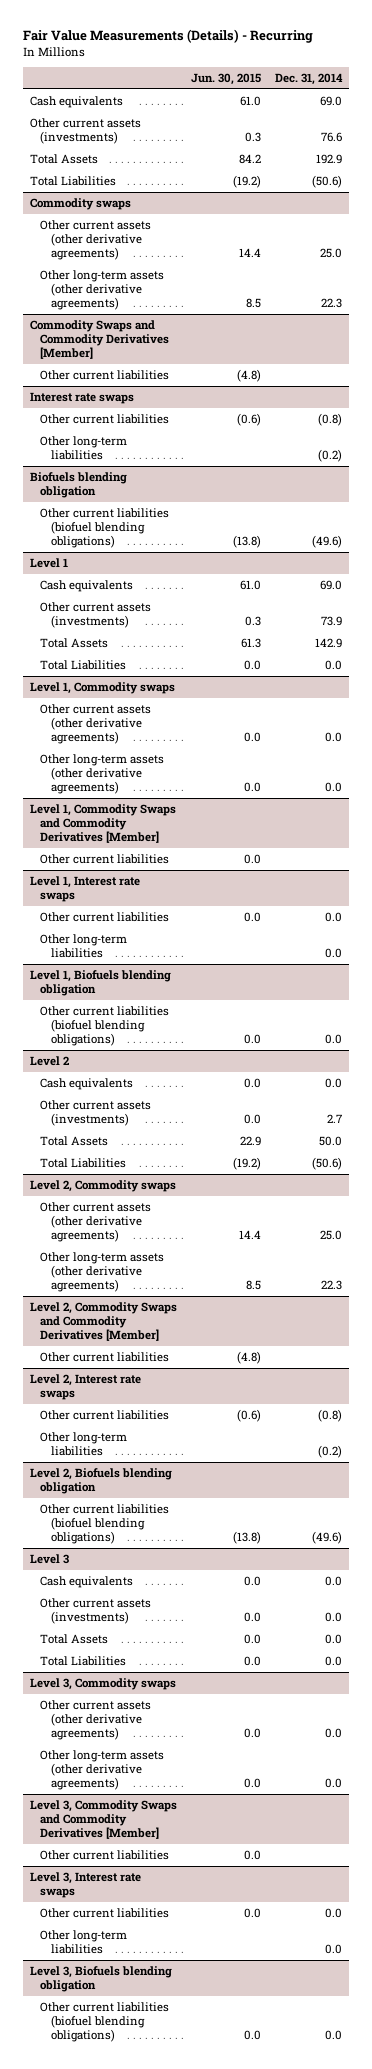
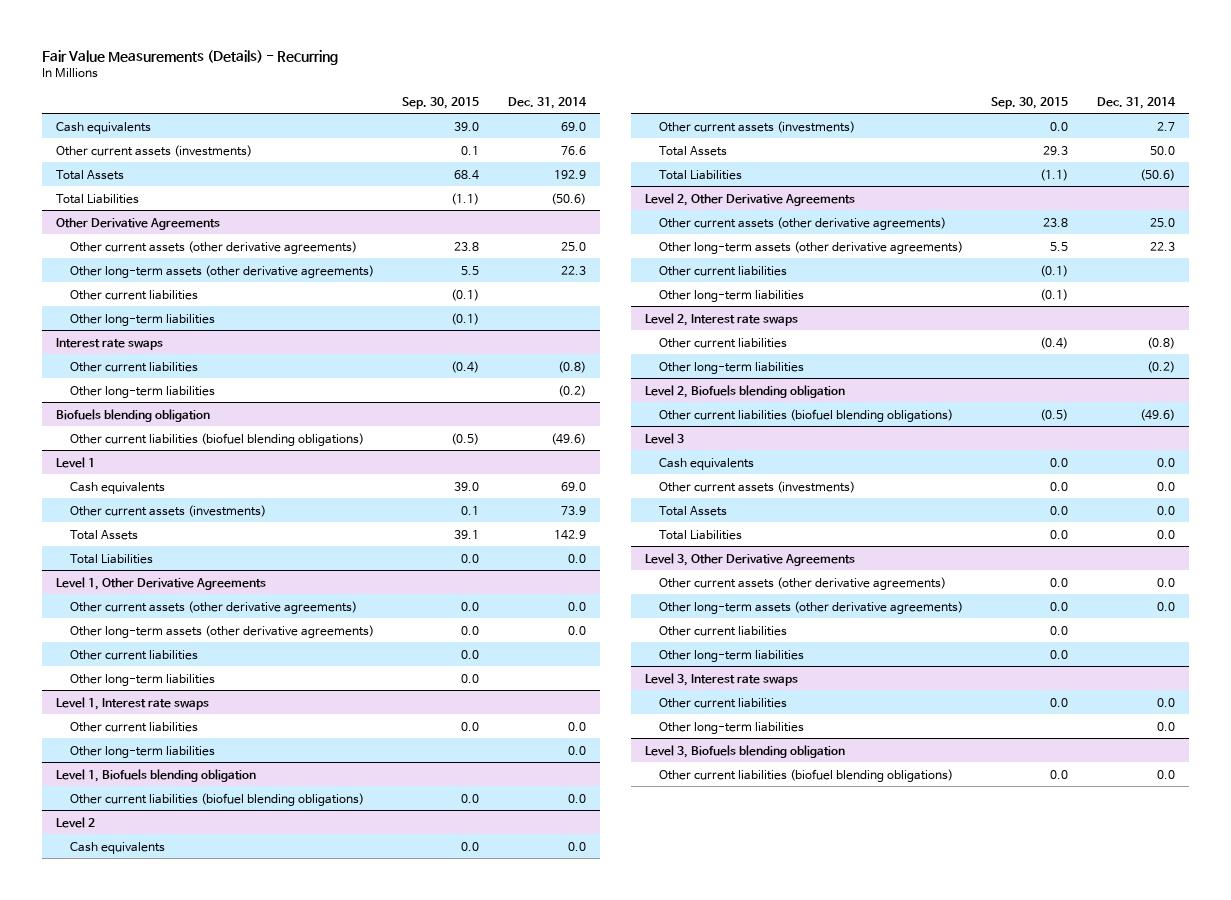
[190,72,261,85] Jun. 30, 2015 -> none
none -> [402,96,480,109] Sep. 30, 2015
[29,197,131,210] Commodity swaps -> [56,217,221,230] Other Derivative Agreements
[29,319,170,360] Commodity Swaps and Commodity Derivatives [Member] -> none
none -> [69,313,215,326] Other long-term liabilities
[29,681,175,694] Level 1, Commodity swaps -> none
none -> [56,576,267,590] Level 1, Other Derivative Agreements
[29,803,176,844] Level 1, Commodity Swaps and Commodity Derivatives [Member] -> none
none -> [69,673,215,686] Other long-term liabilities
[29,1179,176,1192] Level 2, Commodity swaps -> none
none -> [644,192,855,206] Level 2, Other Derivative Agreements
[29,1301,177,1342] Level 2, Commodity Swaps and Commodity Derivatives [Member] -> none
none -> [658,289,804,302] Other long-term liabilities
[29,1677,176,1690] Level 3, Commodity swaps -> none
none -> [644,552,855,566] Level 3, Other Derivative Agreements
[29,1799,177,1840] Level 3, Commodity Swaps and Commodity Derivatives [Member] -> none
none -> [658,649,804,662] Other long-term liabilities

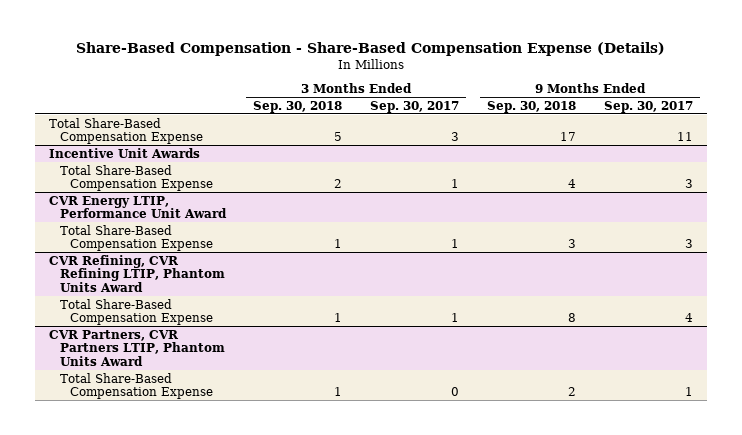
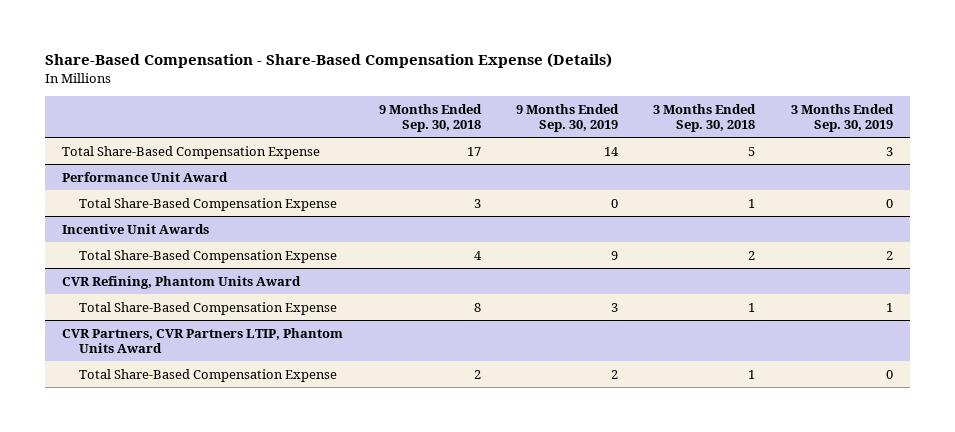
[370,100,460,113] Sep. 30, 2017 -> none
[604,100,694,113] Sep. 30, 2017 -> none
none -> [515,103,619,132] 9 Months Ended Sep. 30, 2019
none -> [790,103,894,132] 3 Months Ended Sep. 30, 2019
none -> [62,171,229,182] Performance Unit Award
none -> [79,197,338,211] Total Share-Based Compensation Expense
[49,195,227,219] CVR Energy LTIP, Performance Unit Award -> none
[59,224,213,252] Total Share-Based Compensation Expense -> none
[49,254,225,292] CVR Refining, CVR Refining LTIP, Phantom Units Award -> [62,275,302,289] CVR Refining, Phantom Units Award

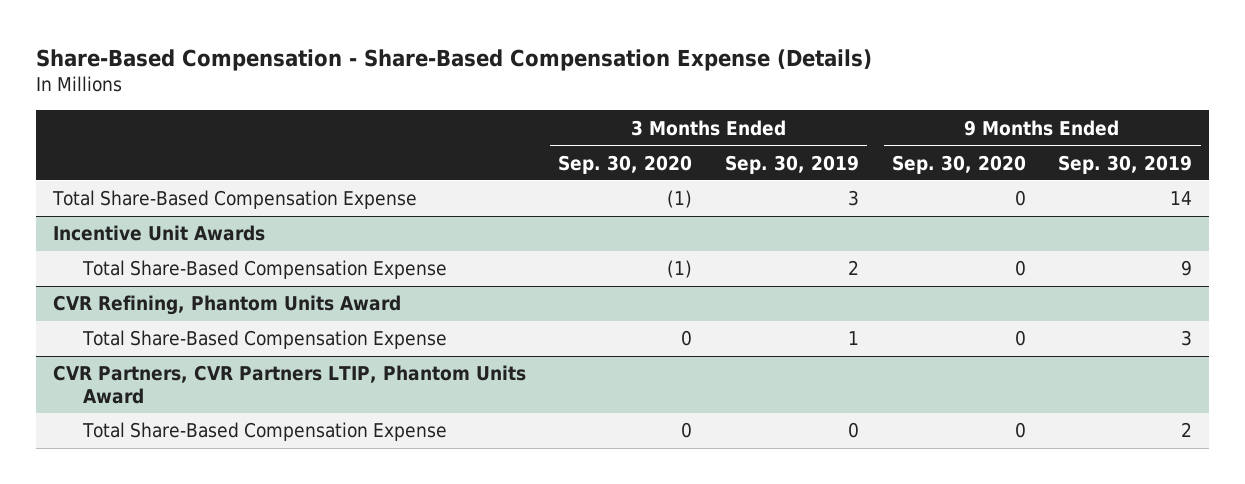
[378,103,482,132] 9 Months Ended Sep. 30, 2018 -> none
[653,103,757,132] 3 Months Ended Sep. 30, 2018 -> none
none -> [558,154,693,174] Sep. 30, 2020
none -> [891,154,1026,174] Sep. 30, 2020
[62,171,229,182] Performance Unit Award -> none
[79,197,338,211] Total Share-Based Compensation Expense -> none

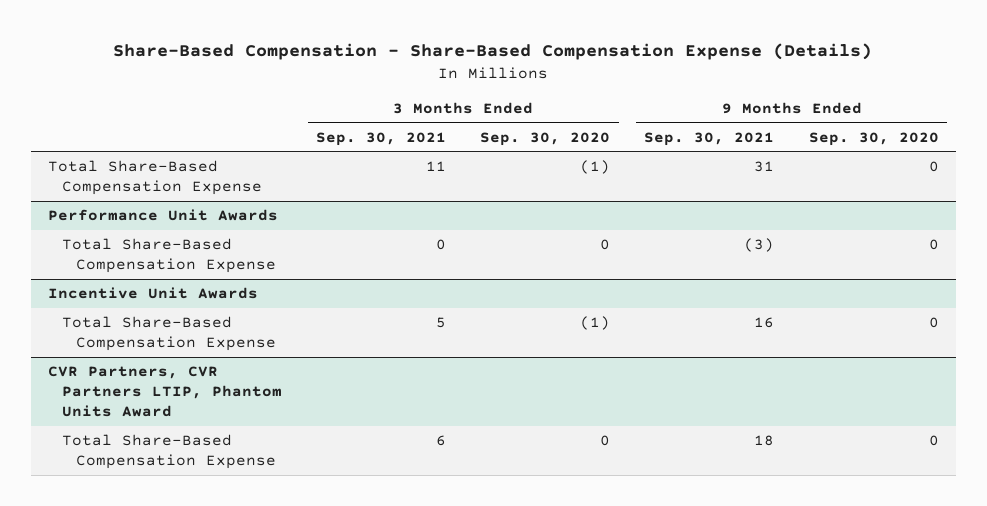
[725,154,860,174] Sep. 30, 2019 -> none
[1058,154,1193,174] Sep. 30, 2019 -> none
none -> [316,131,447,146] Sep. 30, 2021
none -> [644,131,775,146] Sep. 30, 2021
none -> [47,209,278,222] Performance Unit Awards
none -> [61,238,276,274] Total Share-Based Compensation Expense
[52,295,401,316] CVR Refining, Phantom Units Award -> none
[81,330,447,350] Total Share-Based Compensation Expense -> none

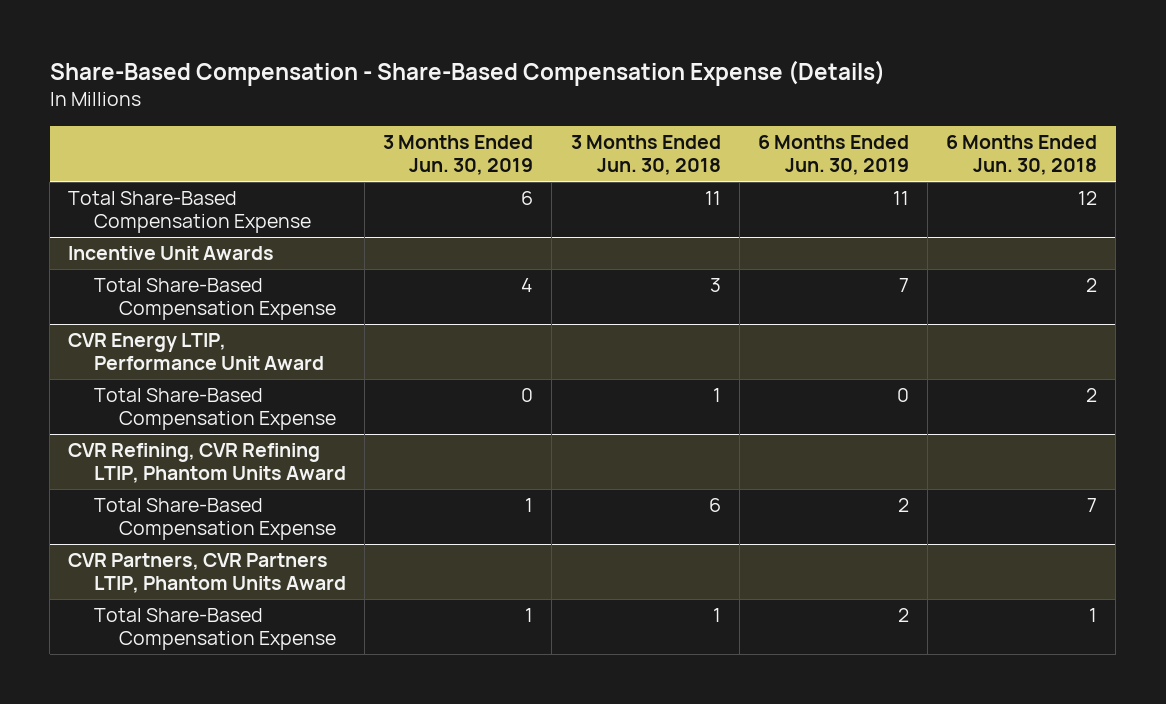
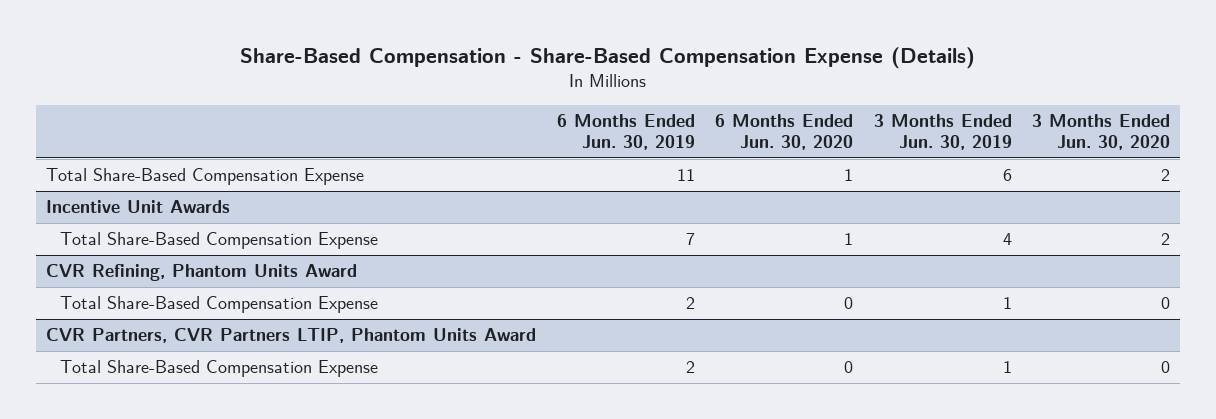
[570,134,721,175] 3 Months Ended Jun. 30, 2018 -> none
[946,134,1098,175] 6 Months Ended Jun. 30, 2018 -> none
none -> [715,113,854,150] 6 Months Ended Jun. 30, 2020
none -> [1032,113,1171,150] 3 Months Ended Jun. 30, 2020
[68,333,324,371] CVR Energy LTIP, Performance Unit Award -> none
[93,388,337,431] Total Share-Based Compensation Expense -> none
[68,443,346,484] CVR Refining, CVR Refining LTIP, Phantom Units Award -> [46,264,358,282] CVR Refining, Phantom Units Award

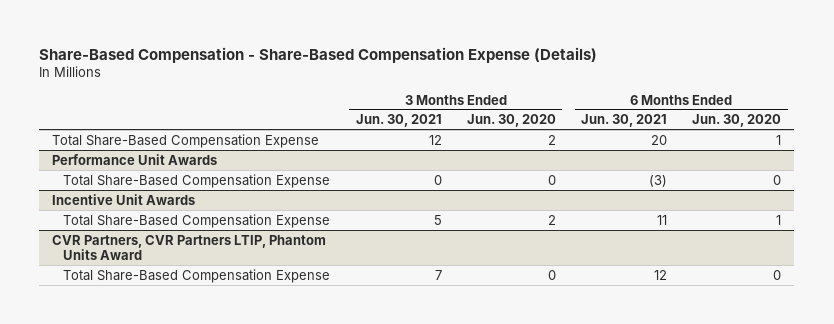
[556,113,695,150] 6 Months Ended Jun. 30, 2019 -> none
[873,113,1012,150] 3 Months Ended Jun. 30, 2019 -> none
none -> [355,114,442,128] Jun. 30, 2021
none -> [581,114,668,128] Jun. 30, 2021
none -> [52,153,218,165] Performance Unit Awards
none -> [63,173,331,188] Total Share-Based Compensation Expense
[46,264,358,282] CVR Refining, Phantom Units Award -> none
[59,296,378,314] Total Share-Based Compensation Expense -> none

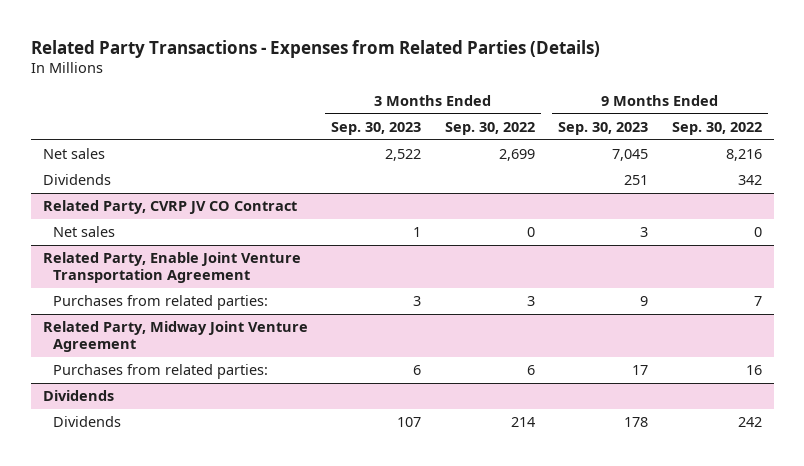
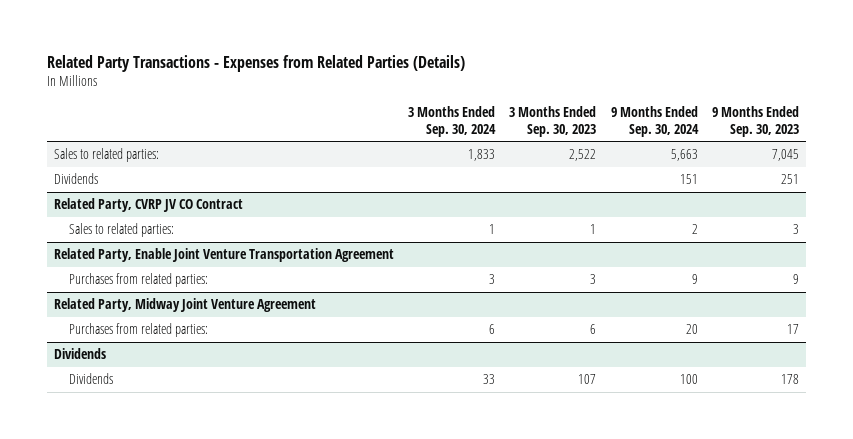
[444,122,535,136] Sep. 30, 2022 -> none
[671,122,762,136] Sep. 30, 2022 -> none
none -> [408,105,497,137] 3 Months Ended Sep. 30, 2024
none -> [610,105,699,137] 9 Months Ended Sep. 30, 2024
[42,148,105,160] Net sales -> [53,148,159,163] Sales to related parties:
[53,226,116,238] Net sales -> [69,223,175,238] Sales to related parties:

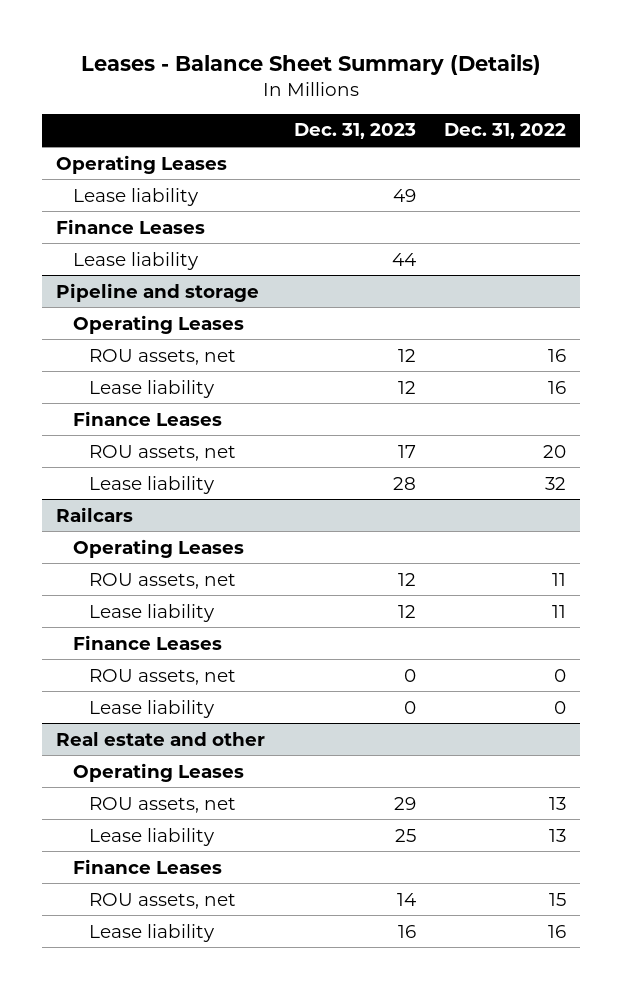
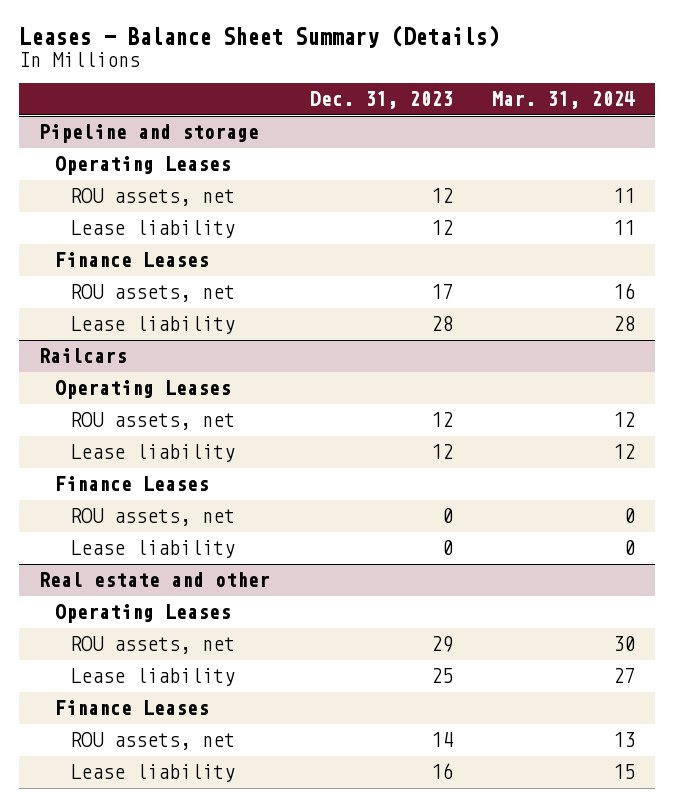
[444,123,567,140] Dec. 31, 2022 -> none
none -> [492,91,636,110] Mar. 31, 2024
[56,154,228,174] Operating Leases -> none
[72,187,198,206] Lease liability -> none
[56,218,206,234] Finance Leases -> none
[72,251,198,270] Lease liability -> none

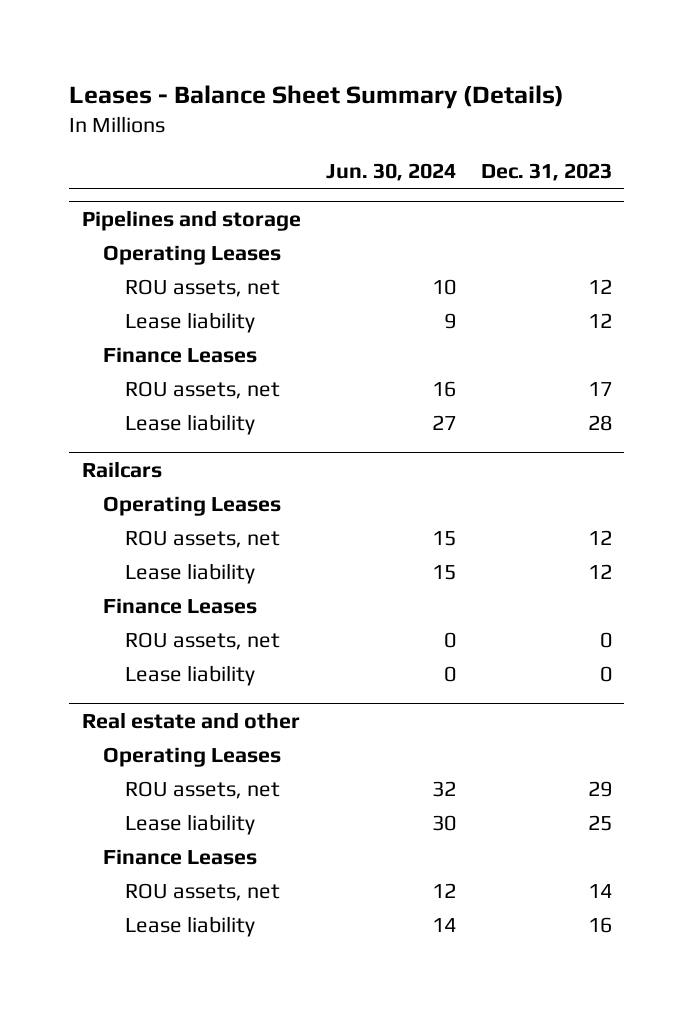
[492,91,636,110] Mar. 31, 2024 -> none
none -> [325,162,456,181] Jun. 30, 2024
[39,124,260,144] Pipeline and storage -> [81,210,301,232] Pipelines and storage

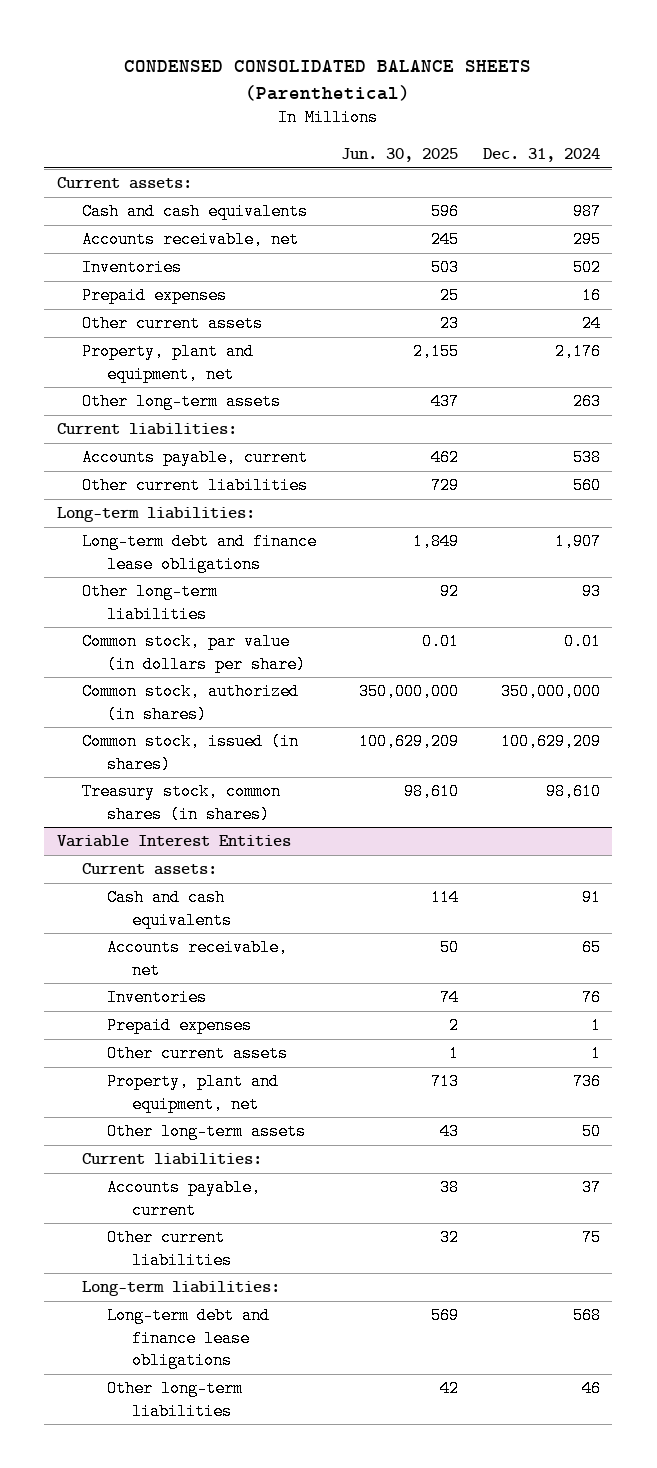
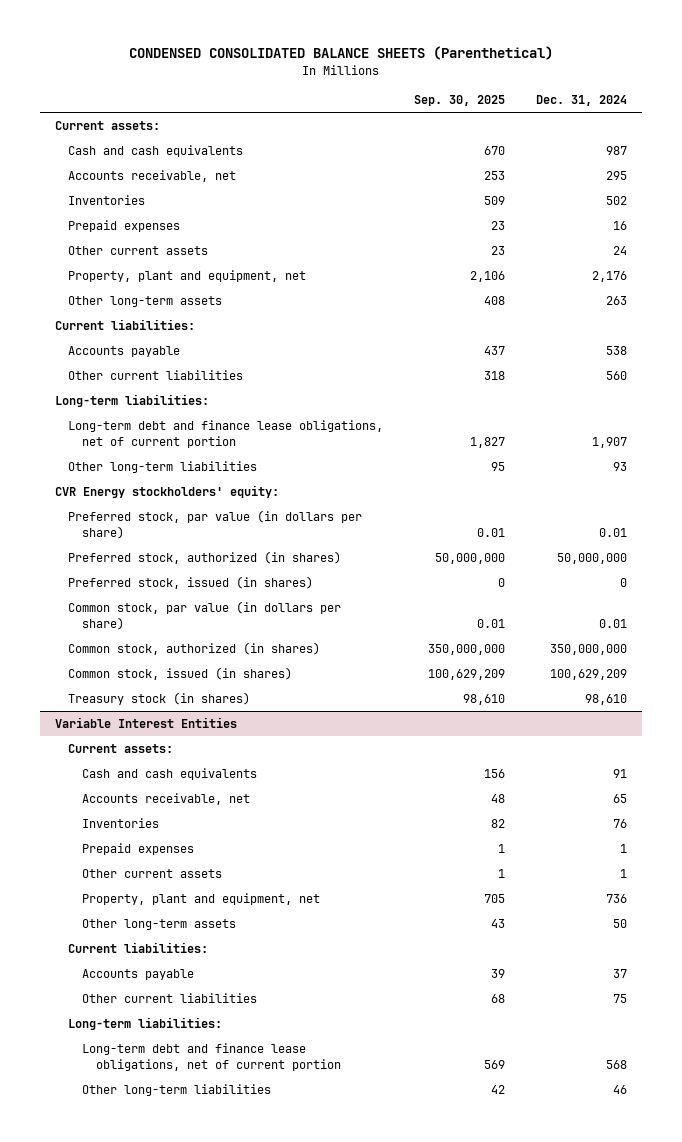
[340,148,458,163] Jun. 30, 2025 -> none
none -> [414,95,506,107] Sep. 30, 2025
[81,449,308,467] Accounts payable, current -> [68,346,181,358] Accounts payable
[81,533,317,573] Long-term debt and finance lease obligations -> [68,420,384,448] Long-term debt and finance lease obligations, net of current portion
none -> [54,485,279,499] CVR Energy stockholders' equity:
none -> [68,510,363,539] Preferred stock, par value (in dollars per share)
none -> [68,551,342,565] Preferred stock, authorized (in shares)
none -> [68,576,314,590] Preferred stock, issued (in shares)
[81,783,281,823] Treasury stock, common shares (in shares) -> [68,692,251,706] Treasury stock (in shares)
[106,1179,261,1219] Accounts payable, current -> [82,969,195,981] Accounts payable
[106,1307,270,1370] Long-term debt and finance lease obligations -> [82,1043,341,1071] Long-term debt and finance lease obligations, net of current portion

